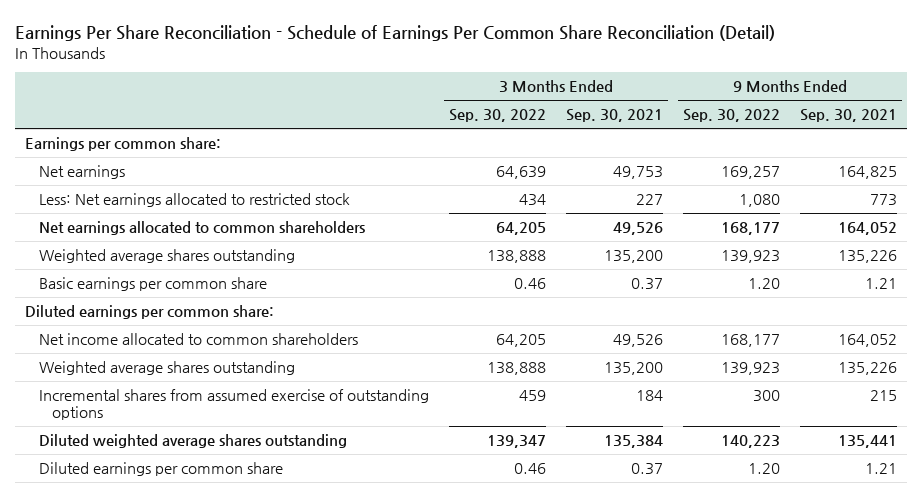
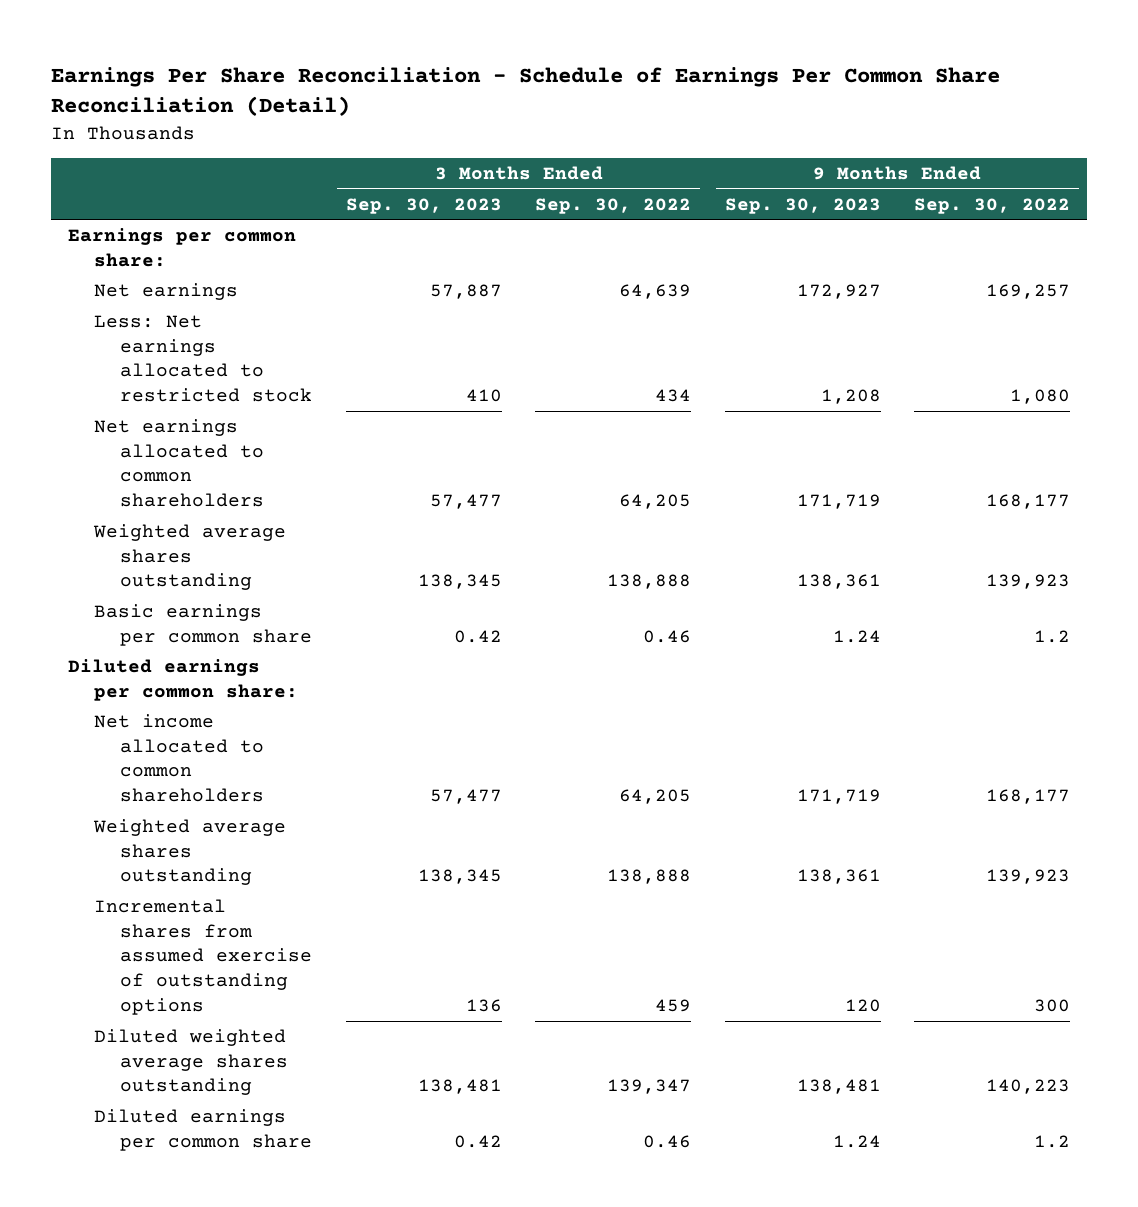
[565,109,663,123] Sep. 30, 2021 -> none
[799,109,897,123] Sep. 30, 2021 -> none
none -> [345,197,502,214] Sep. 30, 2023
none -> [724,197,881,214] Sep. 30, 2023
[747,278,780,290] 1.20 -> [1034,629,1071,643] 1.2
[747,463,780,475] 1.20 -> [1034,1134,1071,1148] 1.2

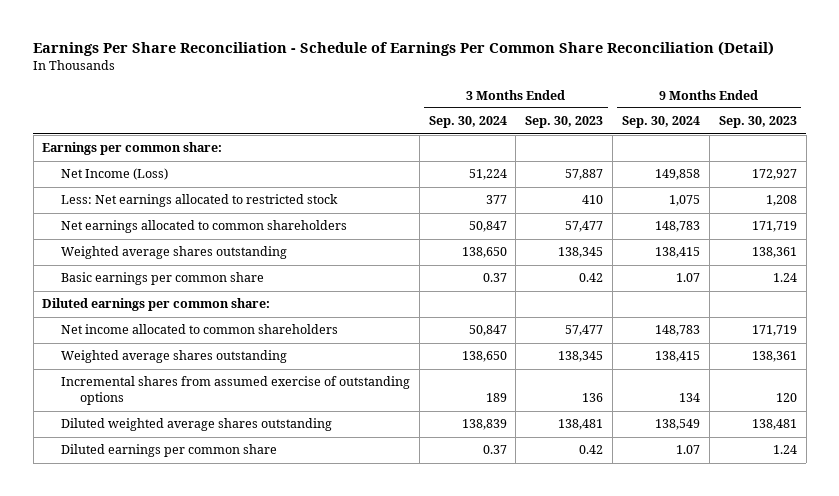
[535,197,692,214] Sep. 30, 2022 -> none
[914,197,1071,214] Sep. 30, 2022 -> none
none -> [428,116,507,129] Sep. 30, 2024
none -> [622,116,701,129] Sep. 30, 2024
[94,282,239,300] Net earnings -> [60,168,168,181] Net Income (Loss)

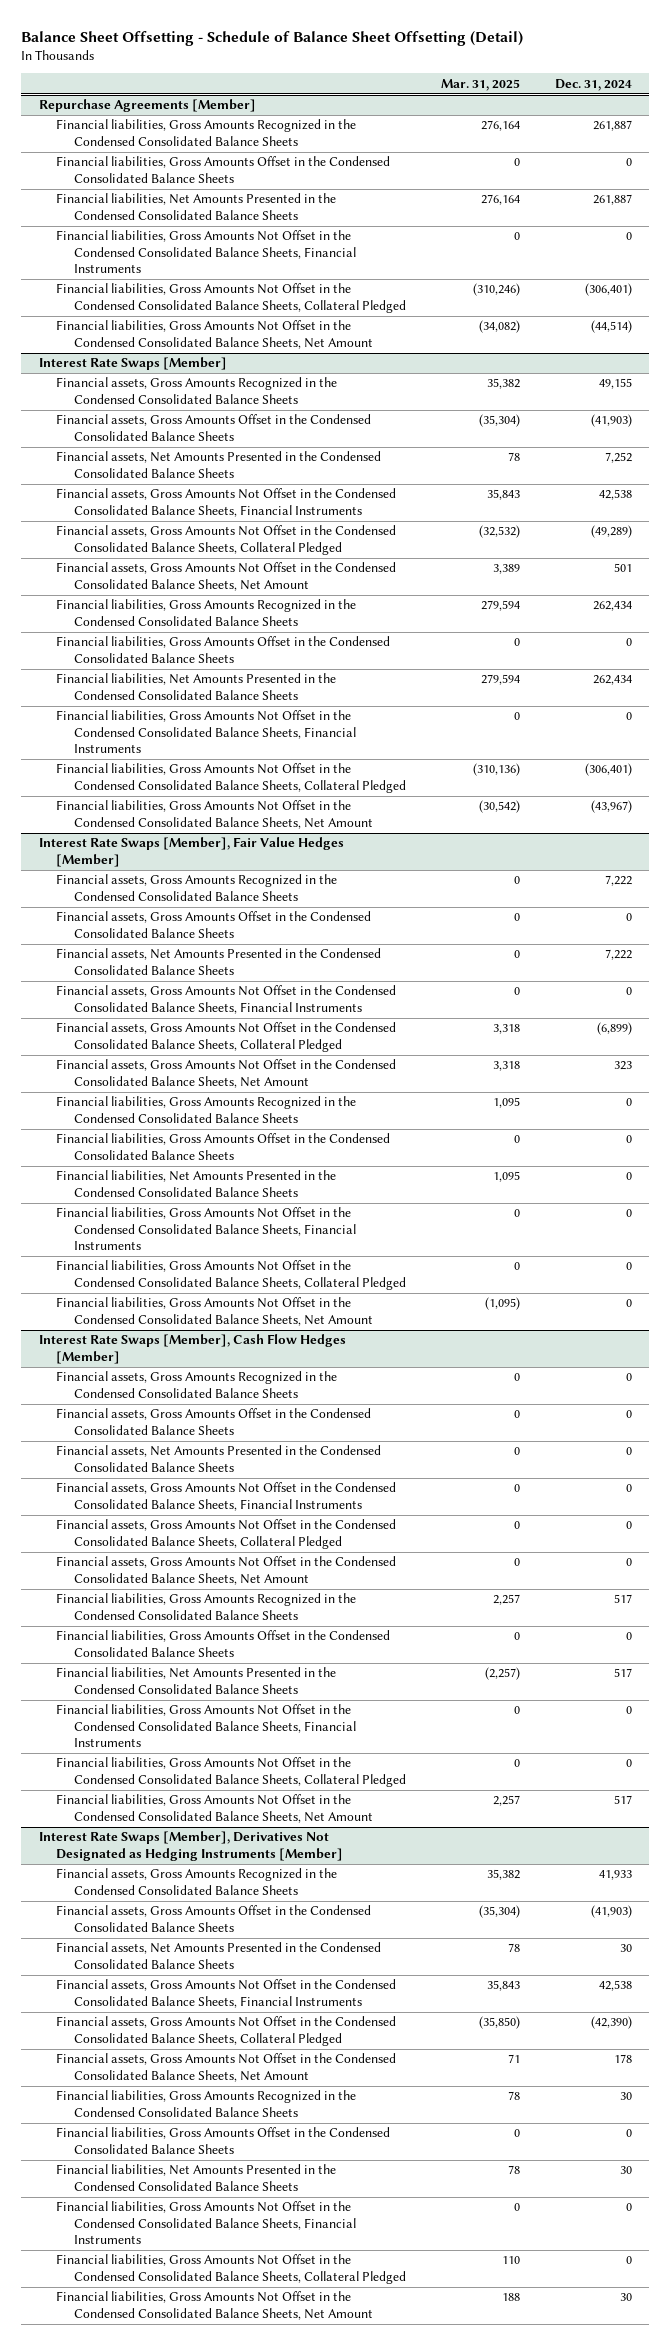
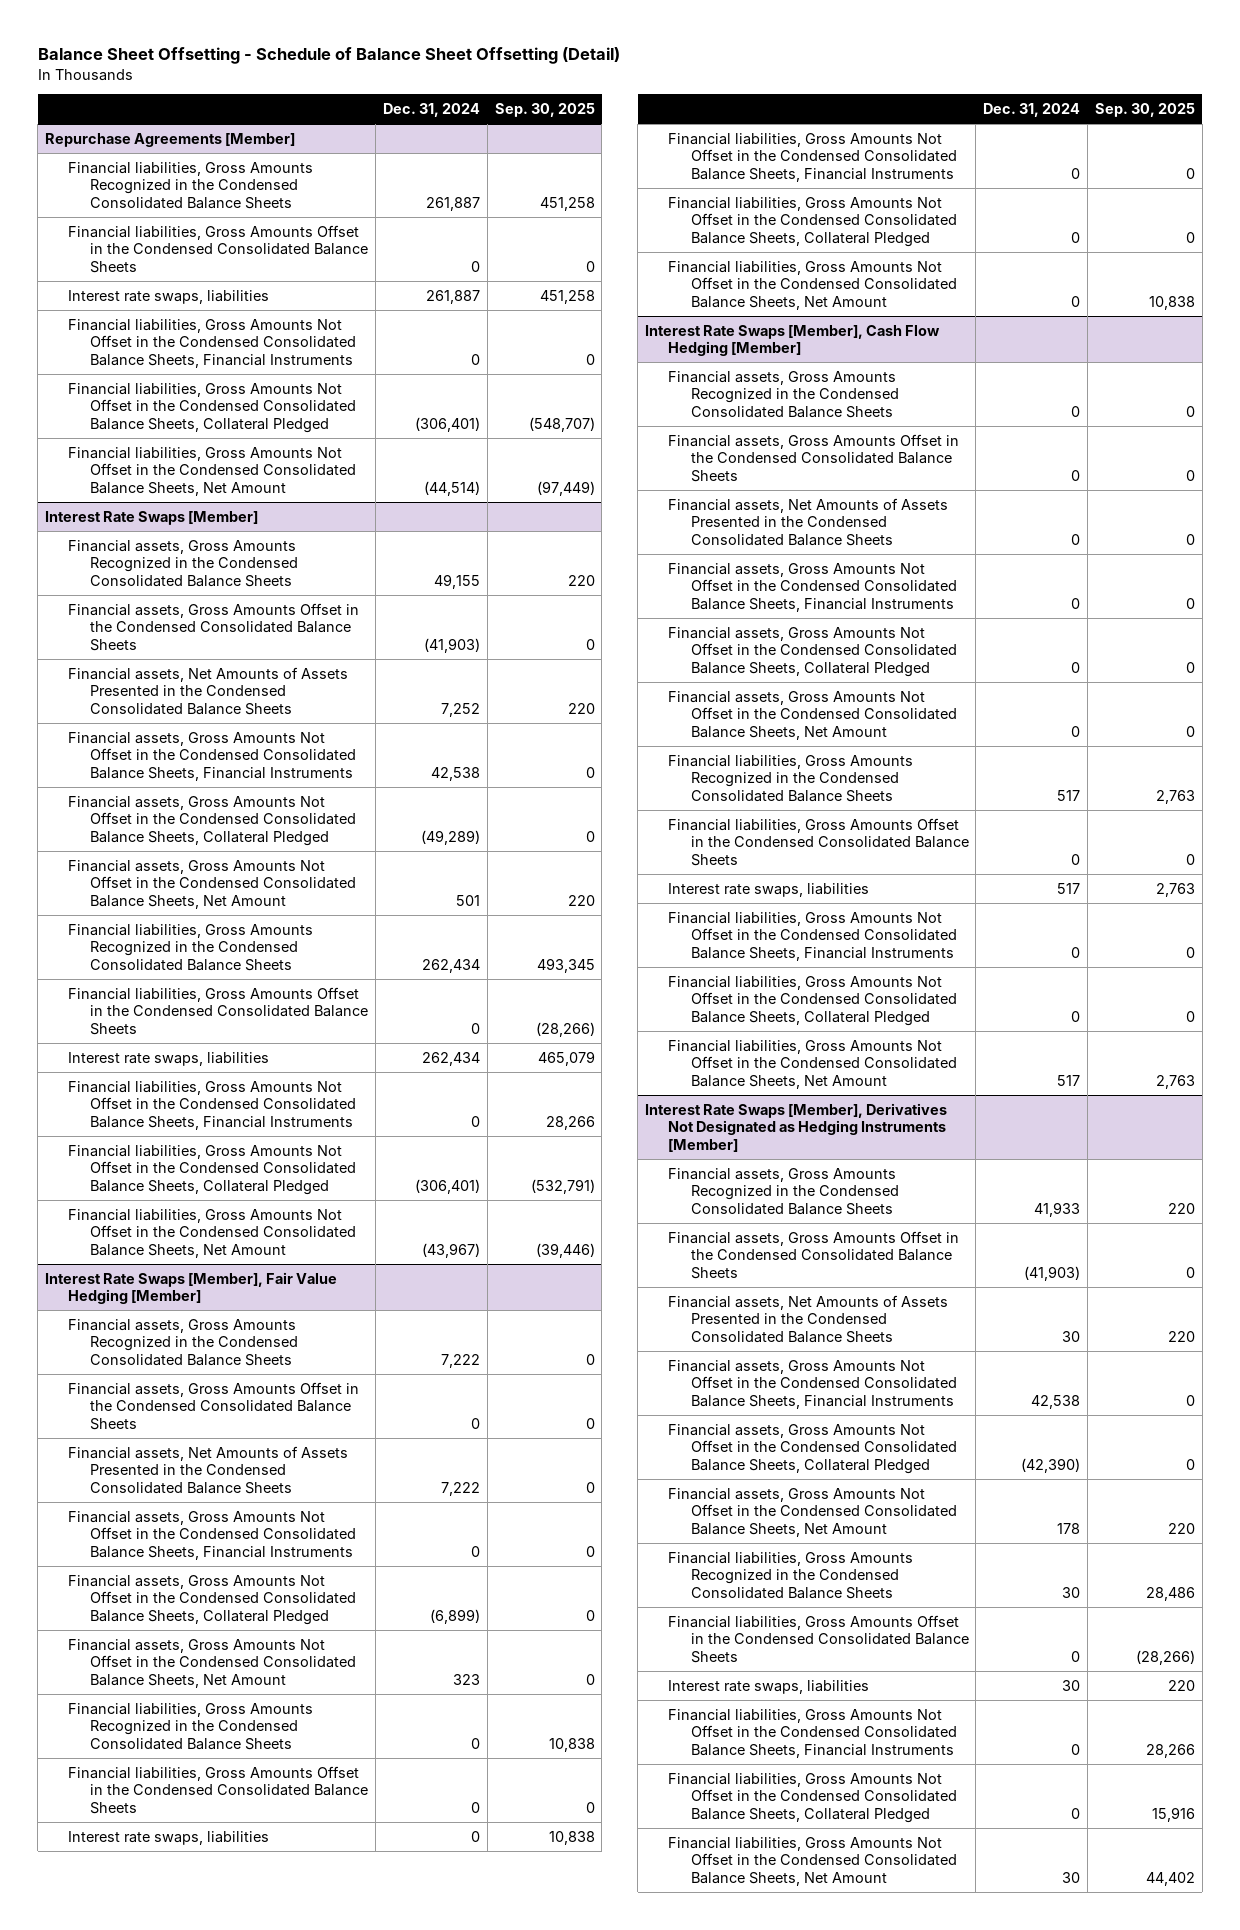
[440,78,520,91] Mar. 31, 2025 -> none
none -> [494,102,595,117] Sep. 30, 2025
[56,193,337,220] Financial liabilities, Net Amounts Presented in the Condensed Consolidated Balance Sheets -> [67,289,269,304] Interest rate swaps, liabilities
[56,451,382,478] Financial assets, Net Amounts Presented in the Condensed Consolidated Balance Sheets -> [67,666,348,715] Financial assets, Net Amounts of Assets Presented in the Condensed Consolidated Balance Sheets
[56,673,337,700] Financial liabilities, Net Amounts Presented in the Condensed Consolidated Balance Sheets -> [67,1051,269,1066] Interest rate swaps, liabilities
[38,837,344,867] Interest Rate Swaps [Member], Fair Value Hedges [Member] -> [44,1271,337,1305] Interest Rate Swaps [Member], Fair Value Hedging [Member]
[56,948,382,975] Financial assets, Net Amounts Presented in the Condensed Consolidated Balance Sheets -> [67,1445,348,1494] Financial assets, Net Amounts of Assets Presented in the Condensed Consolidated Balance Sheets
[56,1170,337,1197] Financial liabilities, Net Amounts Presented in the Condensed Consolidated Balance Sheets -> [67,1830,269,1845] Interest rate swaps, liabilities
[38,1334,346,1364] Interest Rate Swaps [Member], Cash Flow Hedges [Member] -> [645,324,941,357] Interest Rate Swaps [Member], Cash Flow Hedging [Member]
[56,1445,382,1472] Financial assets, Net Amounts Presented in the Condensed Consolidated Balance Sheets -> [667,497,948,546] Financial assets, Net Amounts of Assets Presented in the Condensed Consolidated Balance Sheets
[56,1667,337,1694] Financial liabilities, Net Amounts Presented in the Condensed Consolidated Balance Sheets -> [667,882,869,897] Interest rate swaps, liabilities
[56,1942,382,1969] Financial assets, Net Amounts Presented in the Condensed Consolidated Balance Sheets -> [667,1294,948,1343] Financial assets, Net Amounts of Assets Presented in the Condensed Consolidated Balance Sheets
[56,2164,337,2191] Financial liabilities, Net Amounts Presented in the Condensed Consolidated Balance Sheets -> [667,1679,869,1694] Interest rate swaps, liabilities

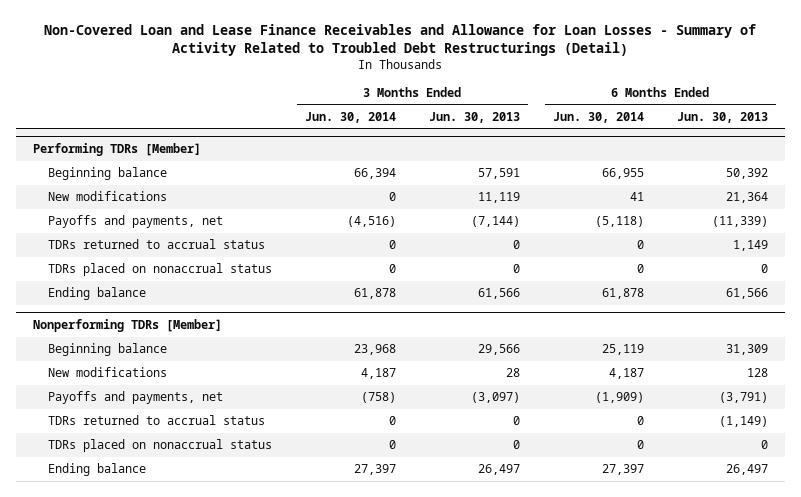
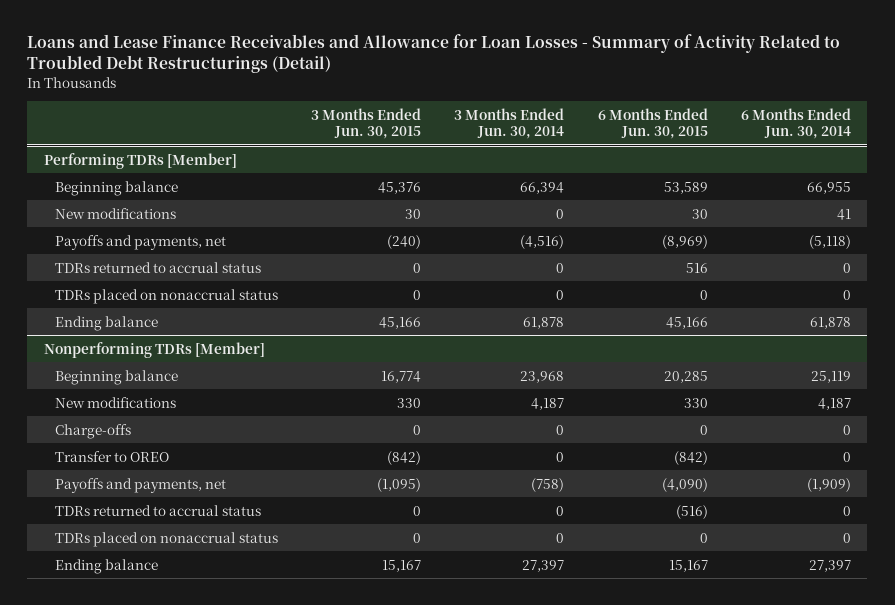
[44,23,757,56] Non-Covered Loan and Lease Finance Receivables and Allowance for Loan Losses - Summary of Activity Related to Troubled Debt Restructurings (Detail) -> [27,34,841,74] Loans and Lease Finance Receivables and Allowance for Loan Losses - Summary of Activity Related to Troubled Debt Restructurings (Detail)
[428,111,520,123] Jun. 30, 2013 -> none
[677,111,769,123] Jun. 30, 2013 -> none
none -> [311,107,422,140] 3 Months Ended Jun. 30, 2015
none -> [597,107,708,140] 6 Months Ended Jun. 30, 2015
none -> [54,423,131,439] Charge-offs
none -> [54,450,169,462] Transfer to OREO

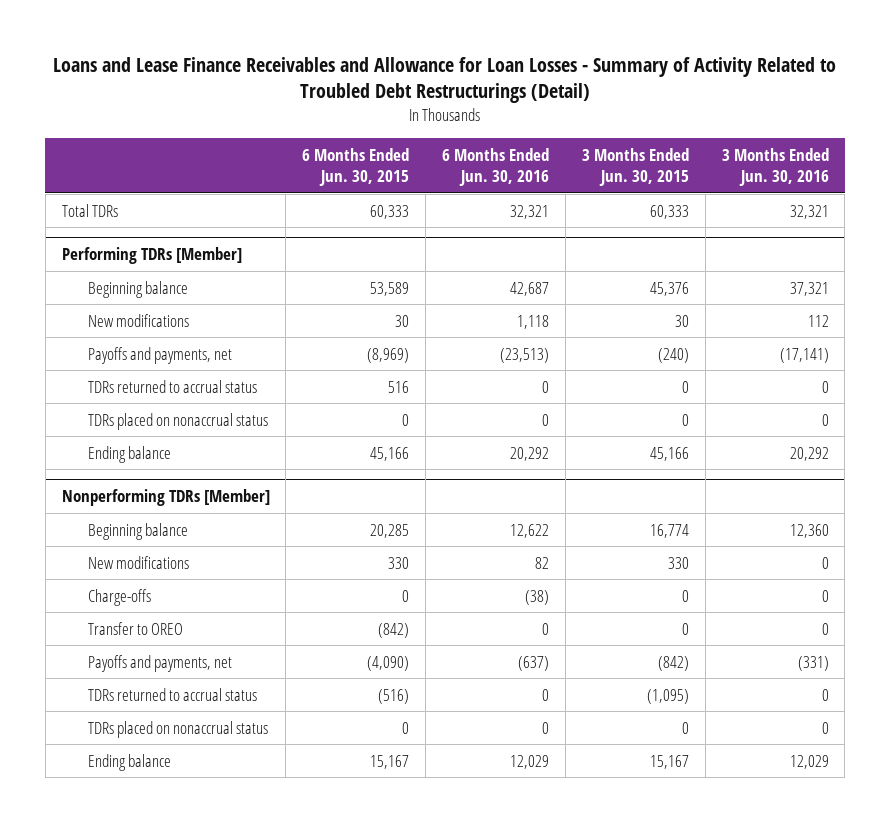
[454,107,565,140] 3 Months Ended Jun. 30, 2014 -> none
[740,107,851,140] 6 Months Ended Jun. 30, 2014 -> none
none -> [442,147,550,186] 6 Months Ended Jun. 30, 2016
none -> [721,147,829,186] 3 Months Ended Jun. 30, 2016
none -> [61,203,118,217] Total TDRs
[387,450,422,465] (842) -> [681,622,689,635] 0
[377,477,422,492] (1,095) -> [657,655,689,671] (842)
[413,505,422,516] 0 -> [646,688,689,704] (1,095)

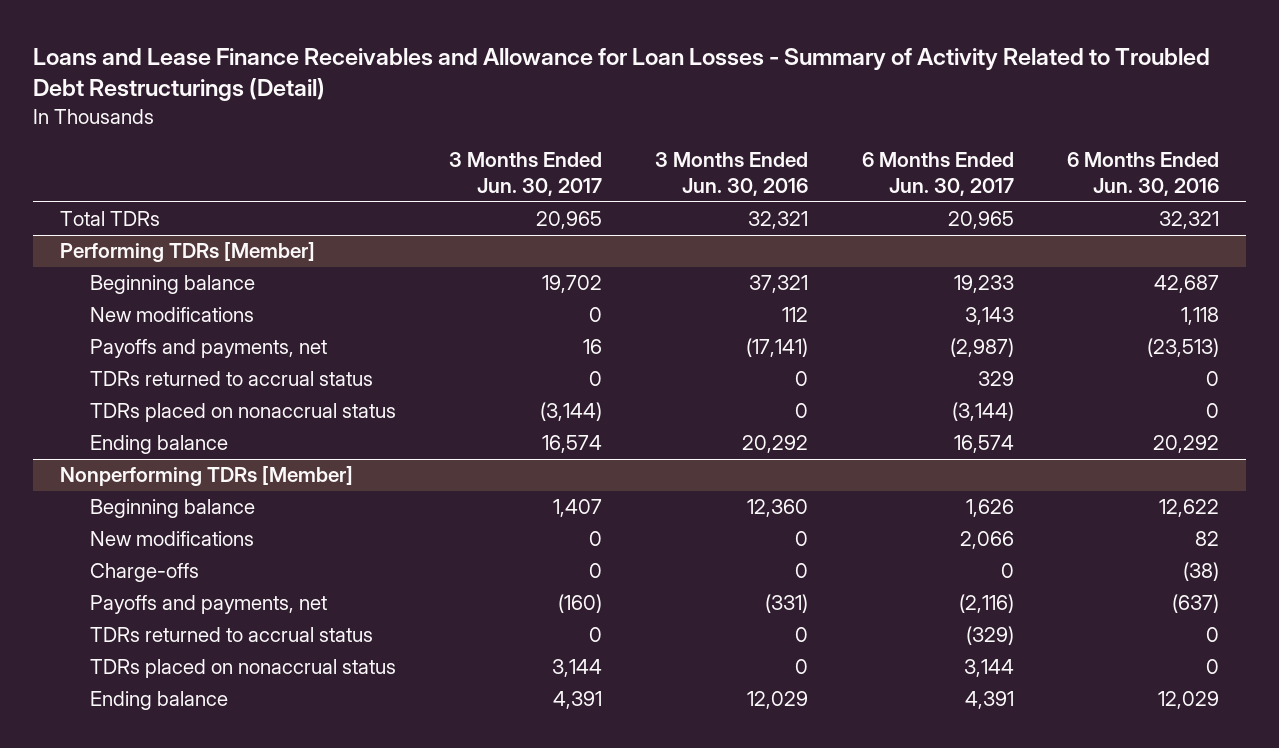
[302,147,410,186] 6 Months Ended Jun. 30, 2015 -> none
[581,147,689,186] 3 Months Ended Jun. 30, 2015 -> none
none -> [448,152,602,196] 3 Months Ended Jun. 30, 2017
none -> [861,152,1014,196] 6 Months Ended Jun. 30, 2017
[88,621,184,635] Transfer to OREO -> none

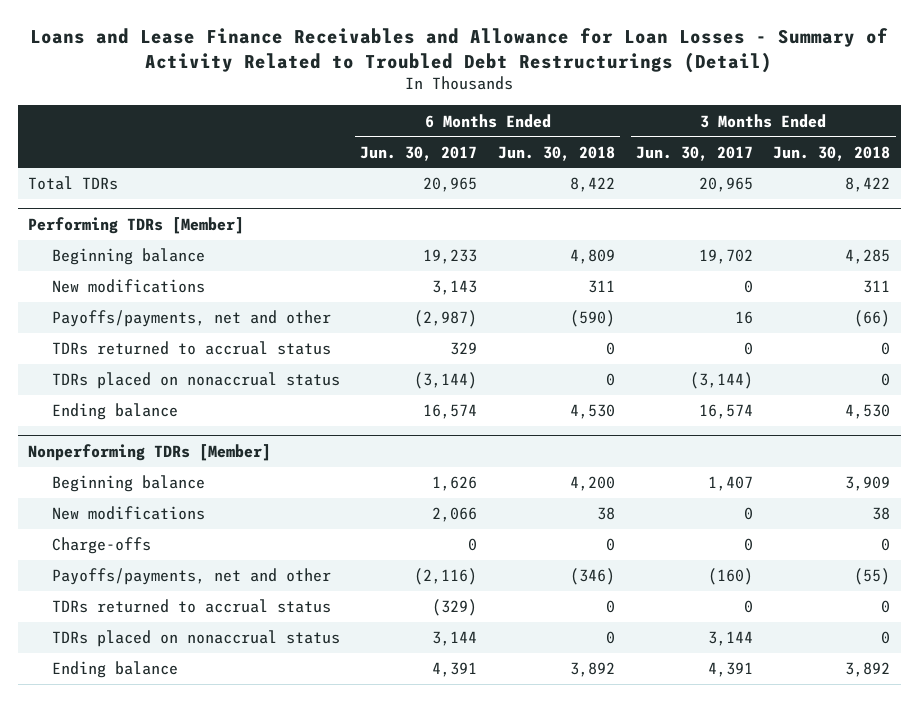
[655,152,809,196] 3 Months Ended Jun. 30, 2016 -> none
[1066,152,1219,196] 6 Months Ended Jun. 30, 2016 -> none
none -> [498,145,616,161] Jun. 30, 2018
none -> [773,145,891,161] Jun. 30, 2018
[89,339,327,359] Payoffs and payments, net -> [51,310,331,328] Payoffs/payments, net and other
[89,595,327,615] Payoffs and payments, net -> [51,568,331,586] Payoffs/payments, net and other

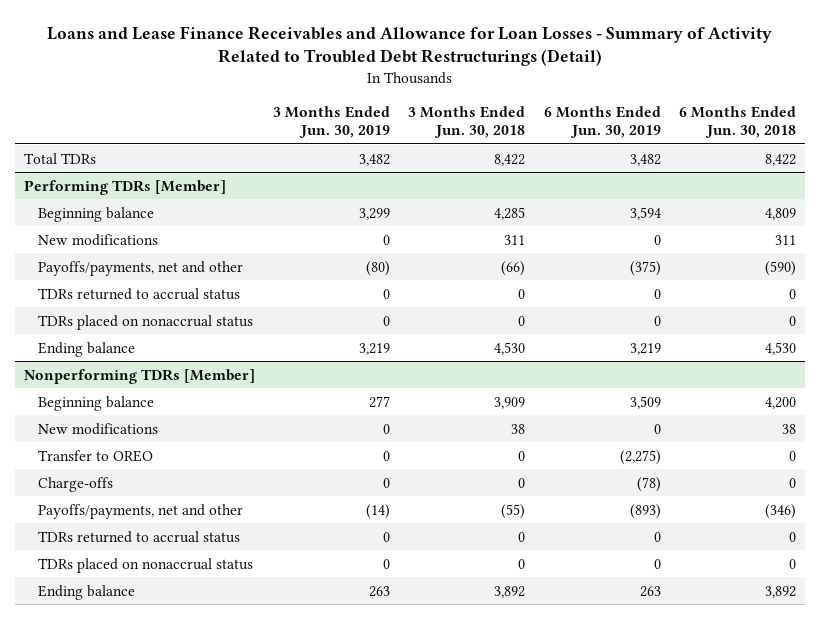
[360,145,478,161] Jun. 30, 2017 -> none
[635,145,753,161] Jun. 30, 2017 -> none
none -> [273,106,391,138] 3 Months Ended Jun. 30, 2019
none -> [543,106,661,138] 6 Months Ended Jun. 30, 2019
none -> [37,449,153,462] Transfer to OREO

